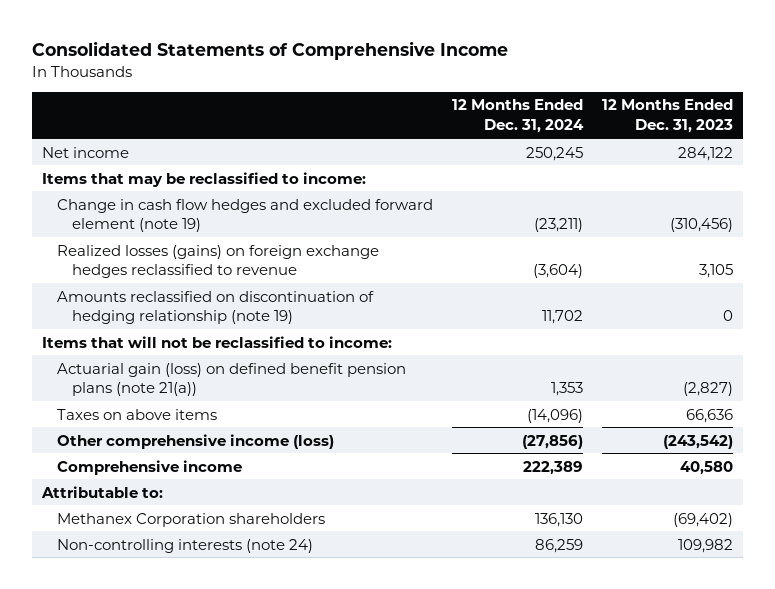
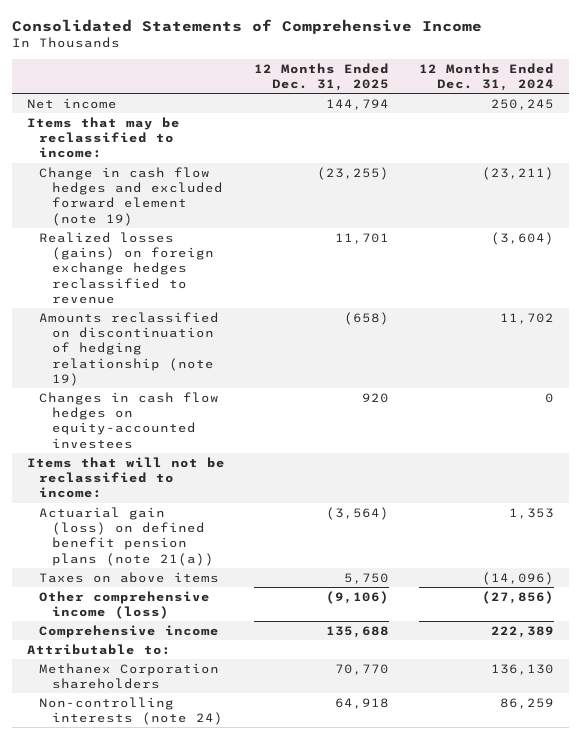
[602,99,734,134] 12 Months Ended Dec. 31, 2023 -> none
none -> [254,62,390,92] 12 Months Ended Dec. 31, 2025
none -> [39,391,220,449] Changes in cash flow hedges on equity-accounted investees

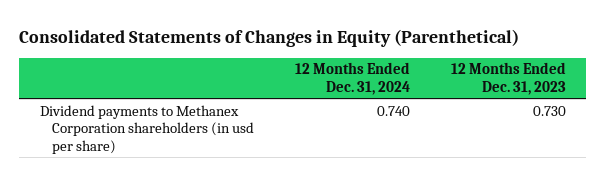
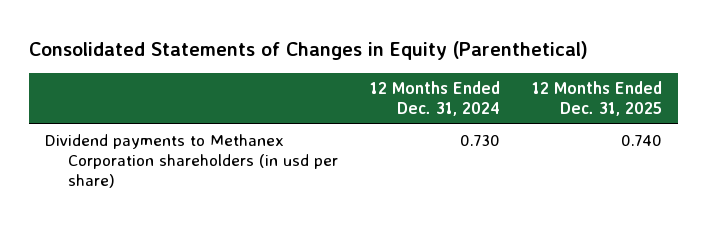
[450,62,566,96] 12 Months Ended Dec. 31, 2023 -> none
none -> [532,81,663,117] 12 Months Ended Dec. 31, 2025
[376,105,410,116] 0.740 -> [460,135,501,147] 0.730

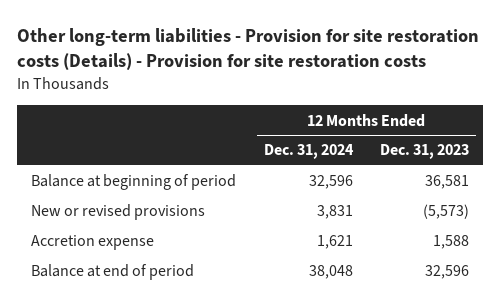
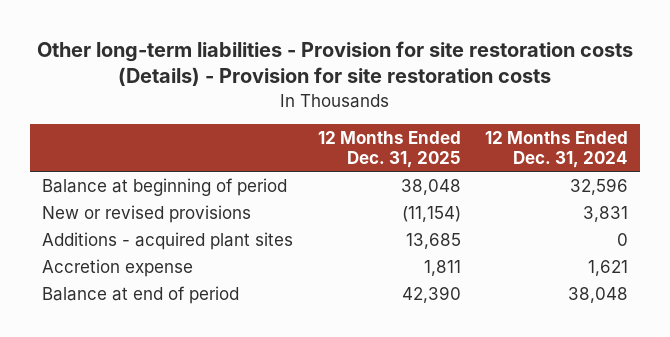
[380,144,470,160] Dec. 31, 2023 -> none
none -> [317,130,461,169] 12 Months Ended Dec. 31, 2025
none -> [42,231,294,250] Additions - acquired plant sites

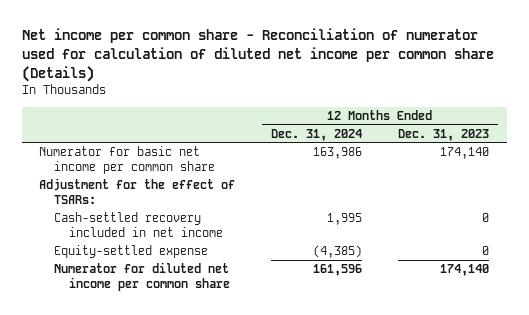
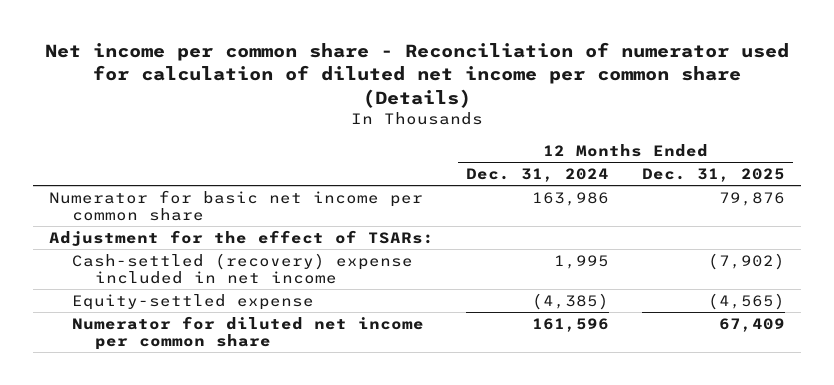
[398,128,490,141] Dec. 31, 2023 -> none
none -> [641,168,785,183] Dec. 31, 2025
[54,212,224,237] Cash-settled recovery included in net income -> [72,252,414,285] Cash-settled (recovery) expense included in net income

